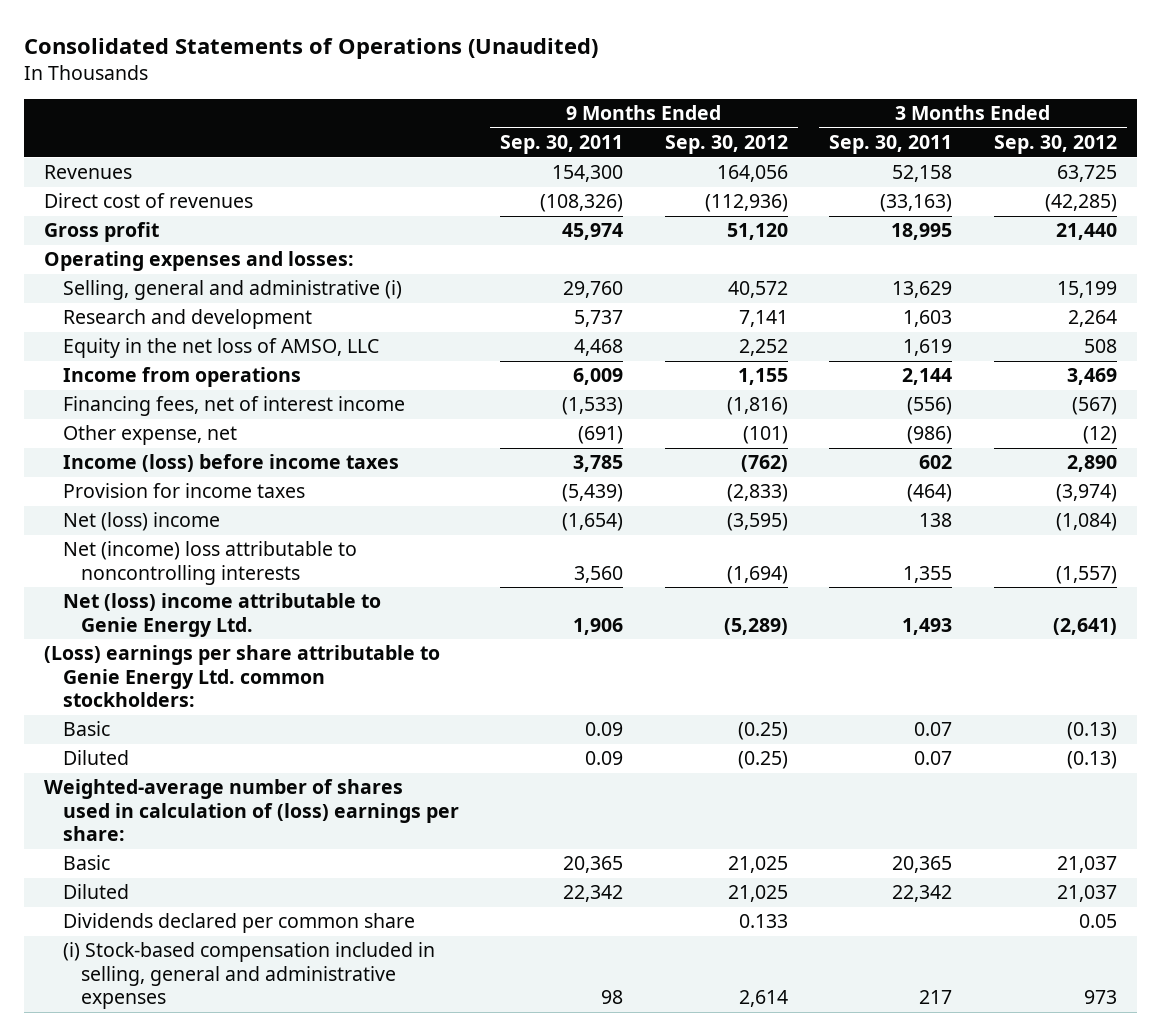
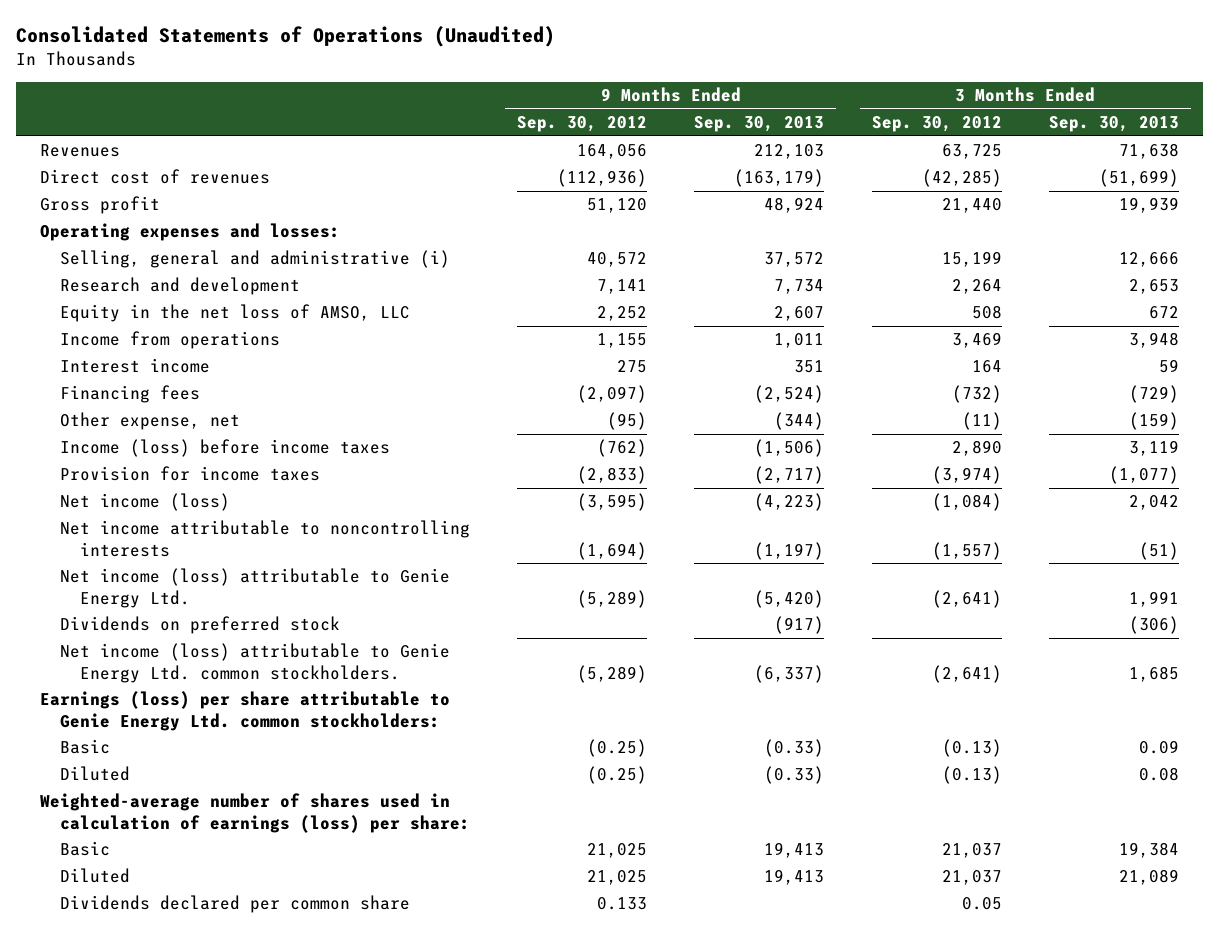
[500,135,624,155] Sep. 30, 2011 -> none
[829,135,953,155] Sep. 30, 2011 -> none
none -> [694,116,825,133] Sep. 30, 2013
none -> [1048,116,1179,133] Sep. 30, 2013
[62,396,405,417] Financing fees, net of interest income -> none
none -> [59,358,210,374] Interest income
none -> [59,385,200,404] Financing fees
[742,426,788,445] (101) -> [606,412,647,431] (95)
[1082,426,1117,445] (12) -> [961,412,1002,431] (11)
[62,512,220,532] Net (loss) income -> [59,493,230,512] Net income (loss)
[62,541,357,585] Net (income) loss attributable to noncontrolling interests -> [59,520,470,557] Net income attributable to noncontrolling interests
[62,593,381,637] Net (loss) income attributable to Genie Energy Ltd. -> [59,568,450,608] Net income (loss) attributable to Genie Energy Ltd.
none -> [59,616,340,635] Dividends on preferred stock
none -> [59,643,450,683] Net income (loss) attributable to Genie Energy Ltd. common stockholders.
[44,645,441,708] (Loss) earnings per share attributable to Genie Energy Ltd. common stockholders: -> [39,691,450,731] Earnings (loss) per share attributable to Genie Energy Ltd. common stockholders:
[44,779,459,842] Weighted-average number of shares used in calculation of (loss) earnings per share: -> [39,793,470,833] Weighted-average number of shares used in calculation of earnings (loss) per share:
[62,942,435,1010] (i) Stock-based compensation included in selling, general and administrative expenses -> none

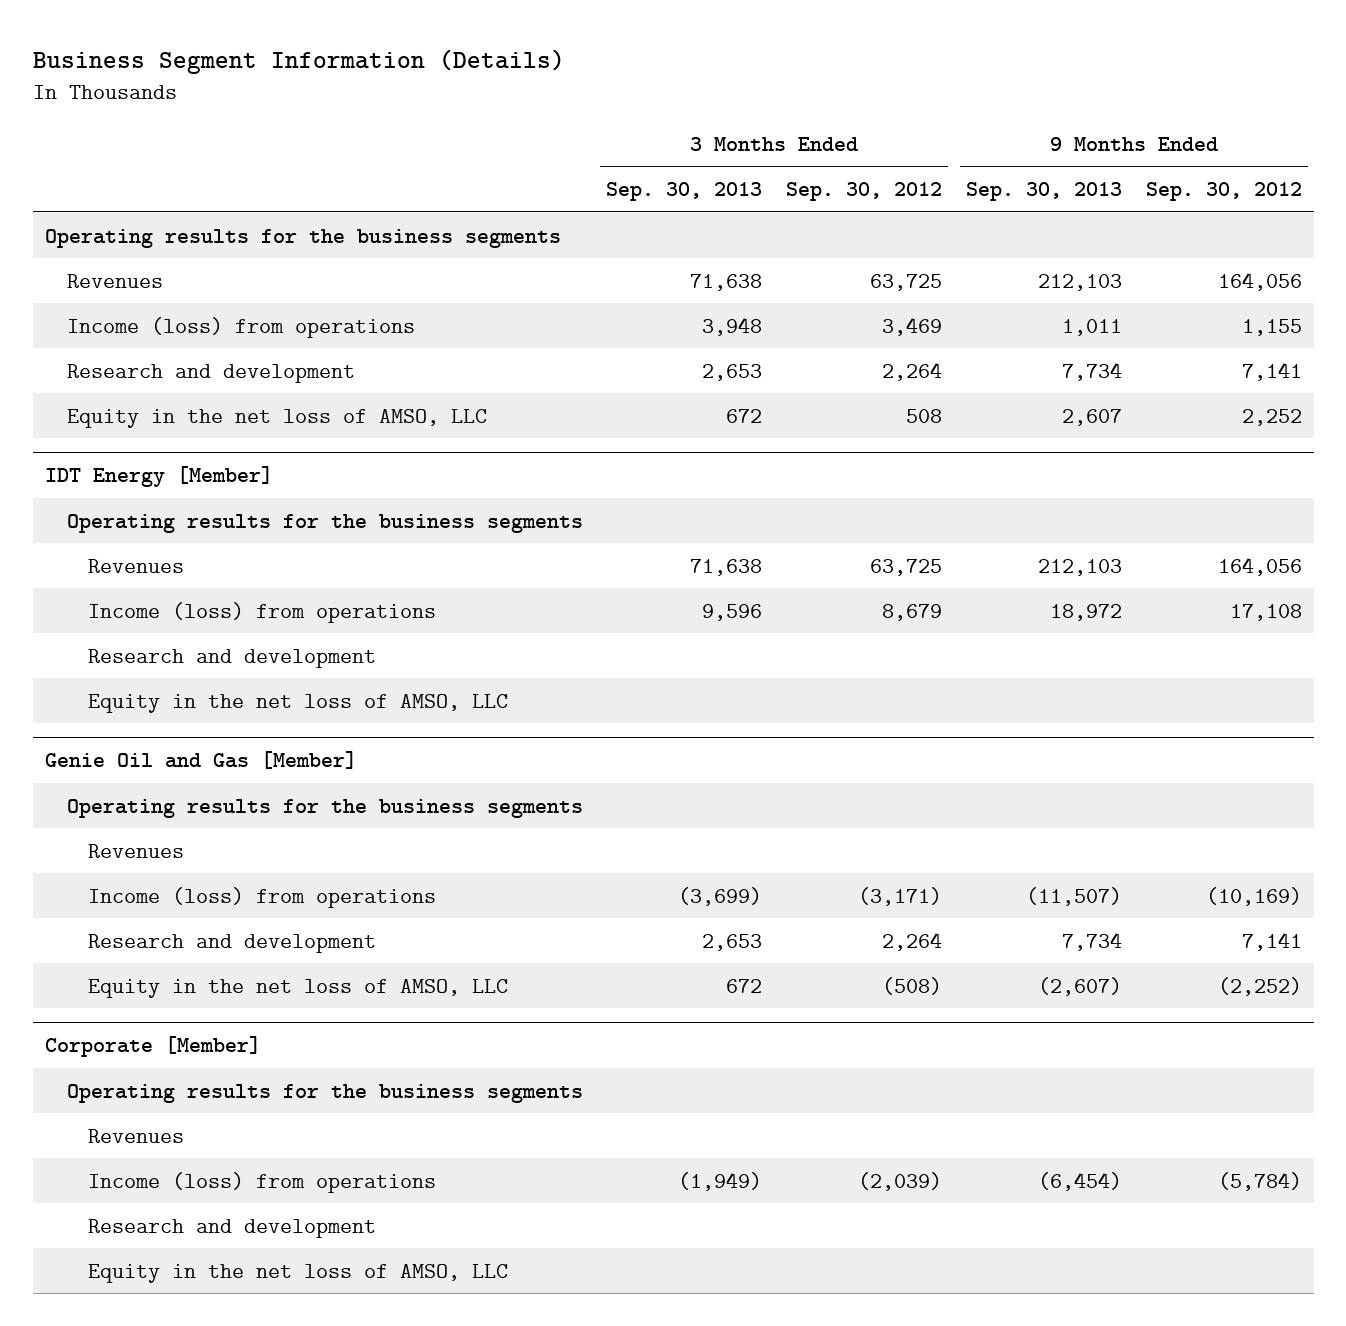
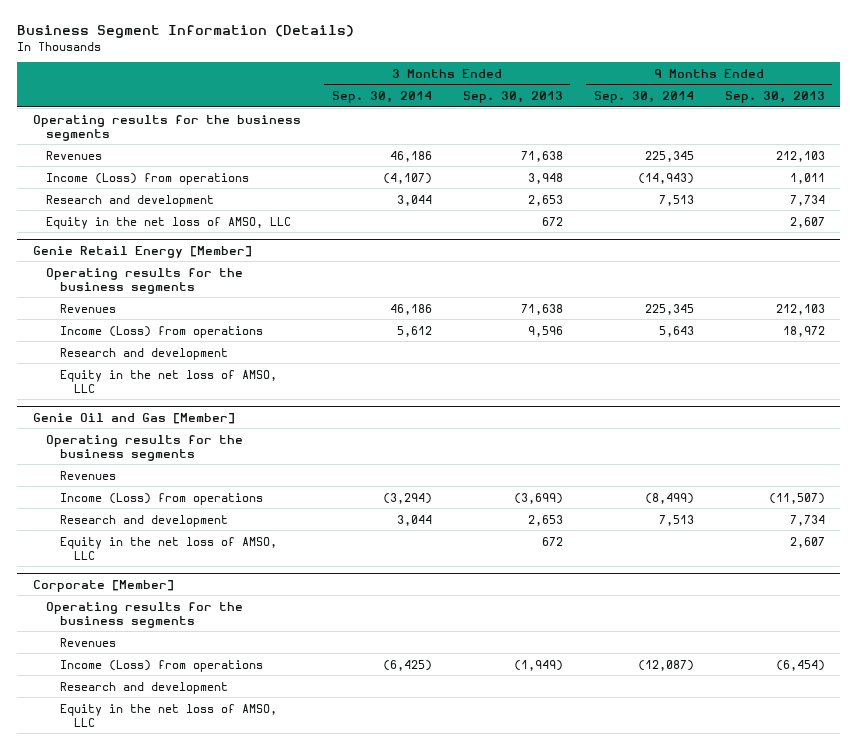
[786,182,943,202] Sep. 30, 2012 -> none
[1145,182,1302,202] Sep. 30, 2012 -> none
none -> [331,90,432,103] Sep. 30, 2014
none -> [593,90,694,103] Sep. 30, 2014
[66,316,415,338] Income (loss) from operations -> [46,172,250,185] Income (Loss) from operations
[44,465,273,487] IDT Energy [Member] -> none
none -> [32,245,252,258] Genie Retail Energy [Member]
[88,601,437,623] Income (loss) from operations -> [59,325,263,338] Income (Loss) from operations
[88,886,437,908] Income (loss) from operations -> [59,492,263,505] Income (Loss) from operations
[1037,976,1122,996] (2,607) -> [789,536,825,548] 2,607
[88,1171,437,1193] Income (loss) from operations -> [59,659,263,672] Income (Loss) from operations

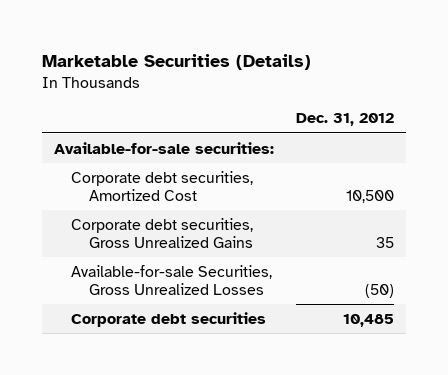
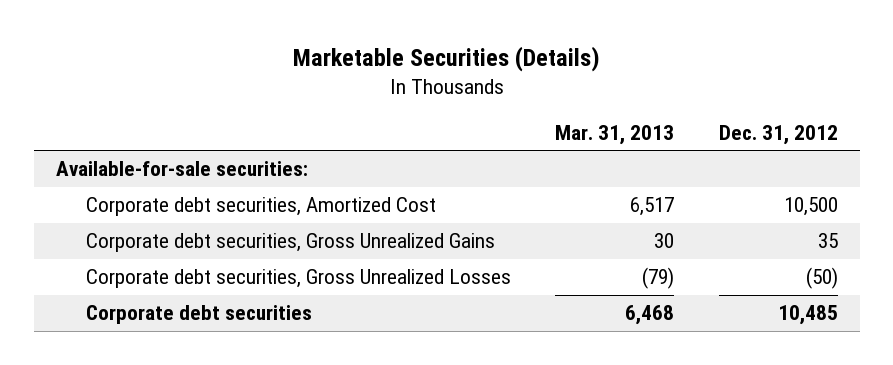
none -> [555,124,675,145] Mar. 31, 2013
[71,264,273,296] Available-for-sale Securities, Gross Unrealized Losses -> [85,269,511,289] Corporate debt securities, Gross Unrealized Losses

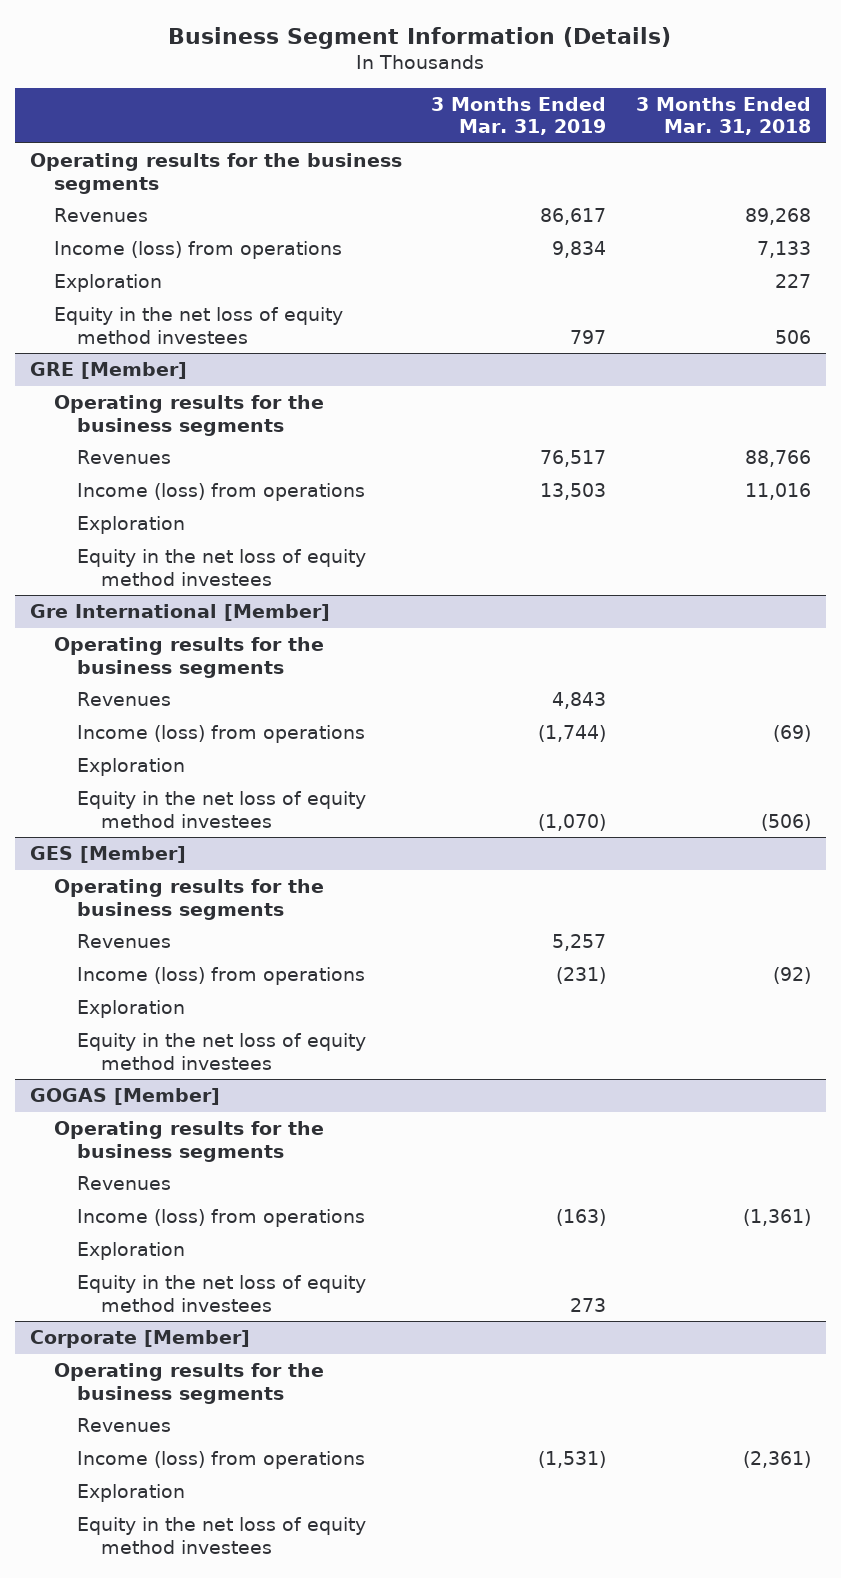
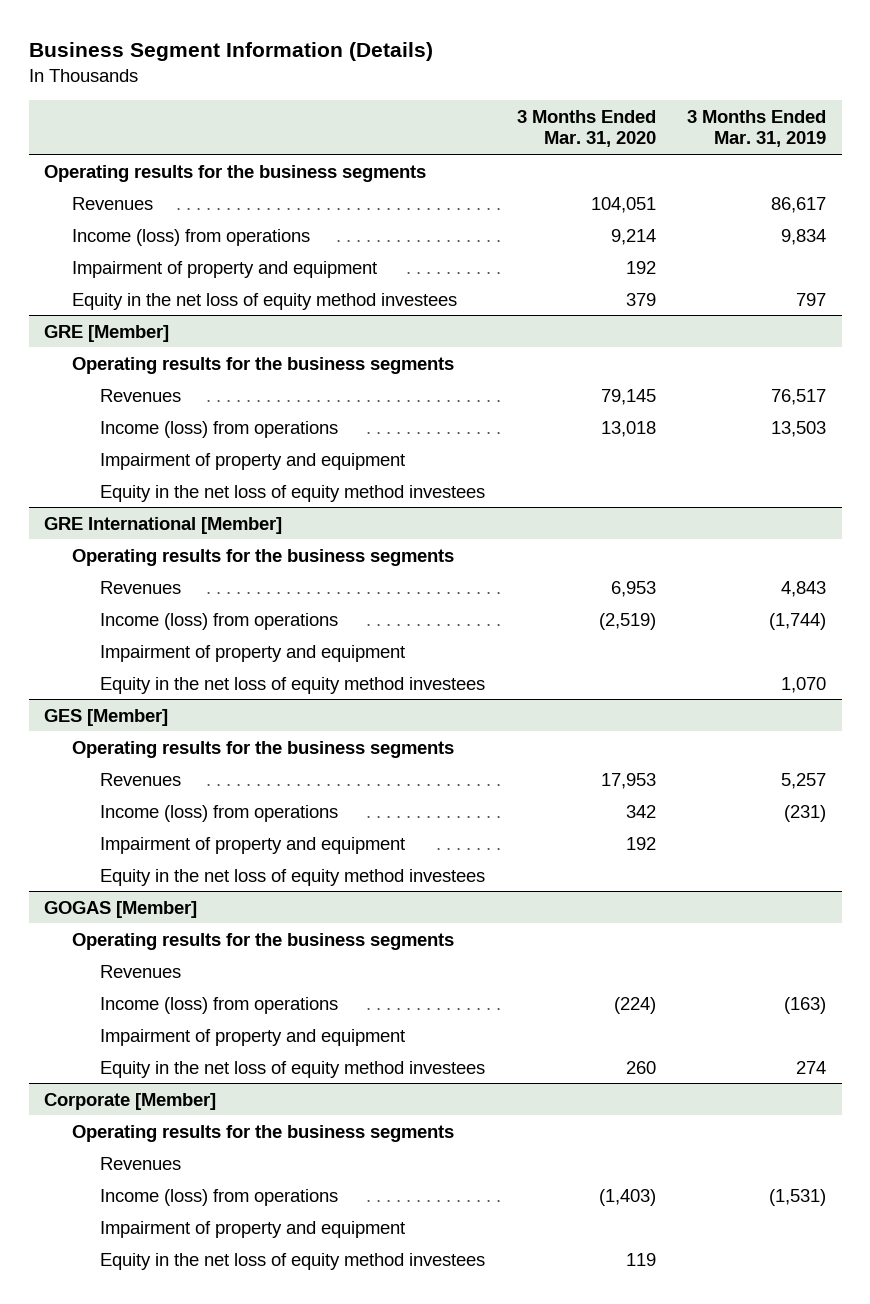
[635,96,811,136] 3 Months Ended Mar. 31, 2018 -> none
none -> [516,109,656,148] 3 Months Ended Mar. 31, 2020
[53,274,162,293] Exploration -> none
none -> [72,260,378,278] Impairment of property and equipment
[77,516,186,535] Exploration -> none
none -> [100,452,406,470] Impairment of property and equipment
[29,604,330,622] Gre International [Member] -> [44,516,283,534] GRE International [Member]
[77,758,186,777] Exploration -> none
none -> [100,644,406,662] Impairment of property and equipment
[538,813,607,831] (1,070) -> [781,676,827,693] 1,070
[77,1000,186,1019] Exploration -> none
none -> [100,836,406,854] Impairment of property and equipment
[77,1242,186,1261] Exploration -> none
none -> [100,1028,406,1046] Impairment of property and equipment
[570,1297,607,1312] 273 -> [796,1060,827,1074] 274
[77,1484,186,1503] Exploration -> none
none -> [100,1220,406,1238] Impairment of property and equipment

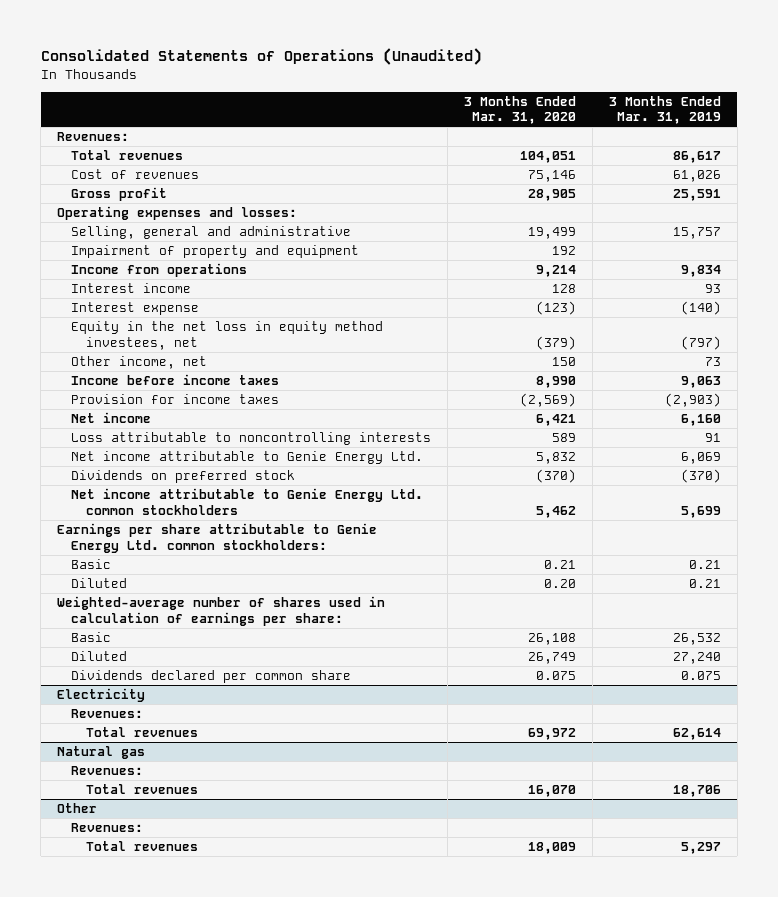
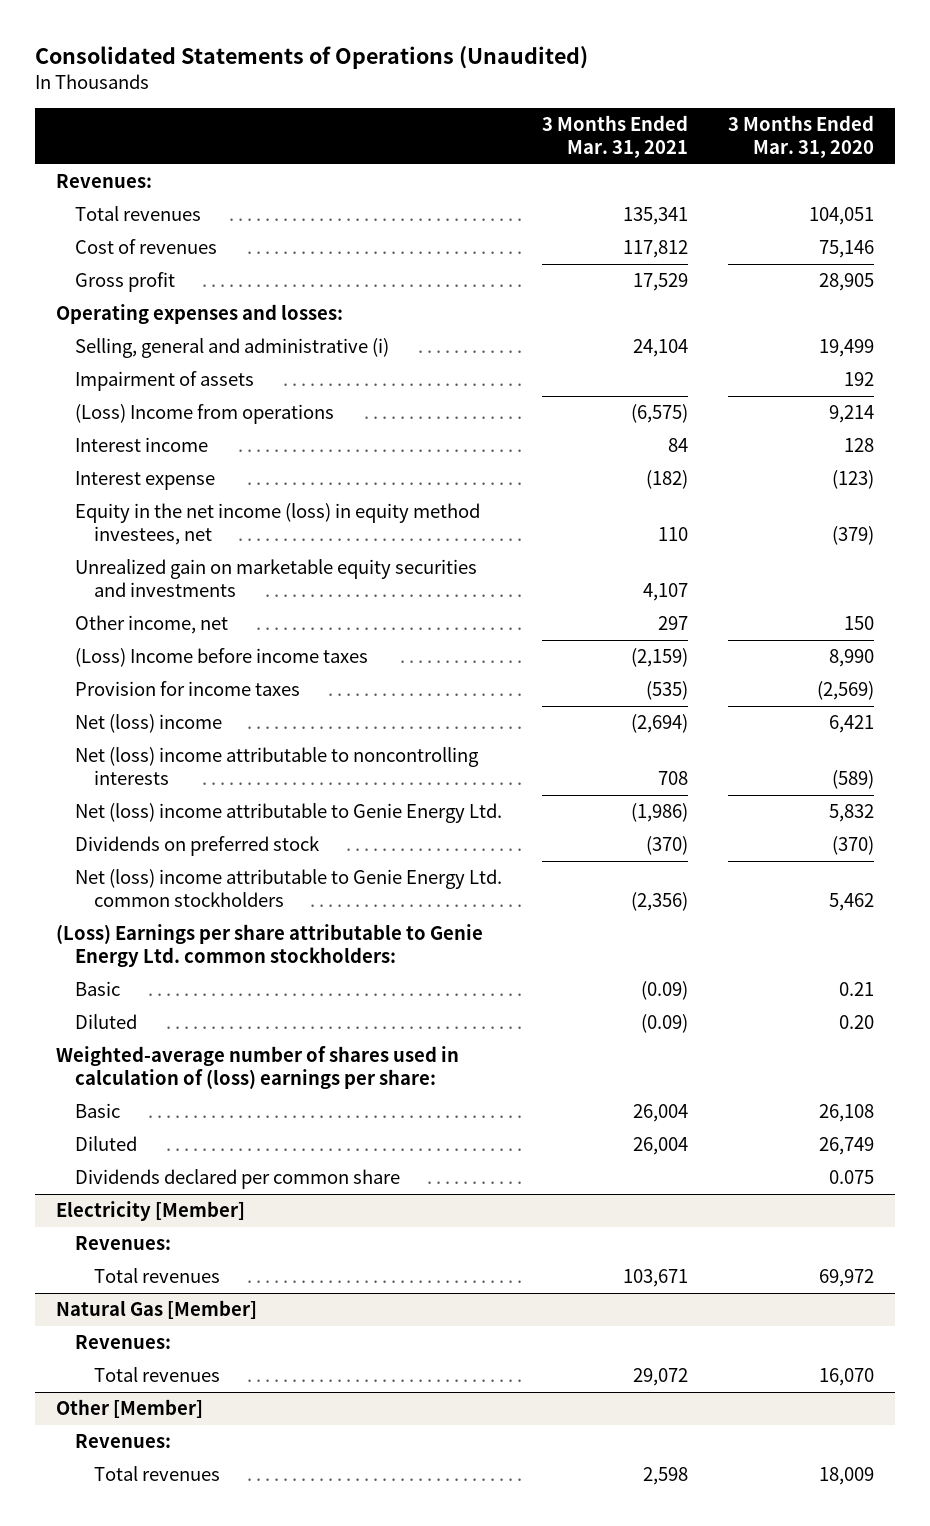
[608,96,721,125] 3 Months Ended Mar. 31, 2019 -> none
none -> [542,115,689,158] 3 Months Ended Mar. 31, 2021
[71,226,352,240] Selling, general and administrative -> [74,338,389,359] Selling, general and administrative (i)
[71,245,360,259] Impairment of property and equipment -> [74,371,254,392] Impairment of assets
[71,263,248,278] Income from operations -> [74,404,334,425] (Loss) Income from operations
[71,321,384,350] Equity in the net loss in equity method investees, net -> [74,503,480,546] Equity in the net income (loss) in equity method investees, net
none -> [74,559,477,598] Unrealized gain on marketable equity securities and investments
[71,374,280,386] Income before income taxes -> [74,648,368,668] (Loss) Income before income taxes
[71,412,152,424] Net income -> [74,714,222,734] Net (loss) income
[71,432,432,446] Loss attributable to noncontrolling interests -> [74,747,479,786] Net (loss) income attributable to noncontrolling interests
[552,433,577,443] 589 -> [832,770,875,790] (589)
[71,451,424,465] Net income attributable to Genie Energy Ltd. -> [74,803,502,824] Net (loss) income attributable to Genie Energy Ltd.
[71,488,424,515] Net income attributable to Genie Energy Ltd. common stockholders -> [74,869,502,908] Net (loss) income attributable to Genie Energy Ltd. common stockholders
[56,523,377,553] Earnings per share attributable to Genie Energy Ltd. common stockholders: -> [55,924,483,968] (Loss) Earnings per share attributable to Genie Energy Ltd. common stockholders:
[56,596,385,626] Weighted-average number of shares used in calculation of earnings per share: -> [55,1046,459,1090] Weighted-average number of shares used in calculation of (loss) earnings per share:
[56,688,145,703] Electricity -> [55,1201,245,1222] Electricity [Member]
[56,746,145,760] Natural gas -> [55,1300,257,1320] Natural Gas [Member]
[56,803,97,814] Other -> [55,1399,203,1419] Other [Member]

